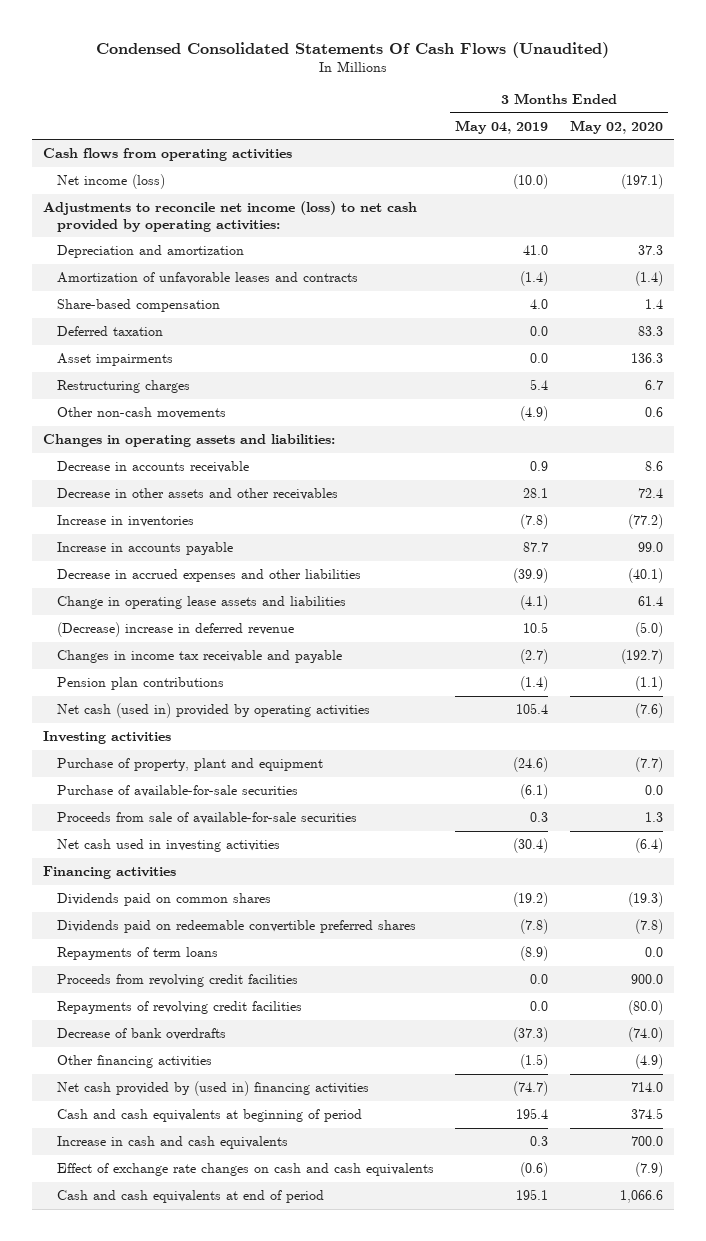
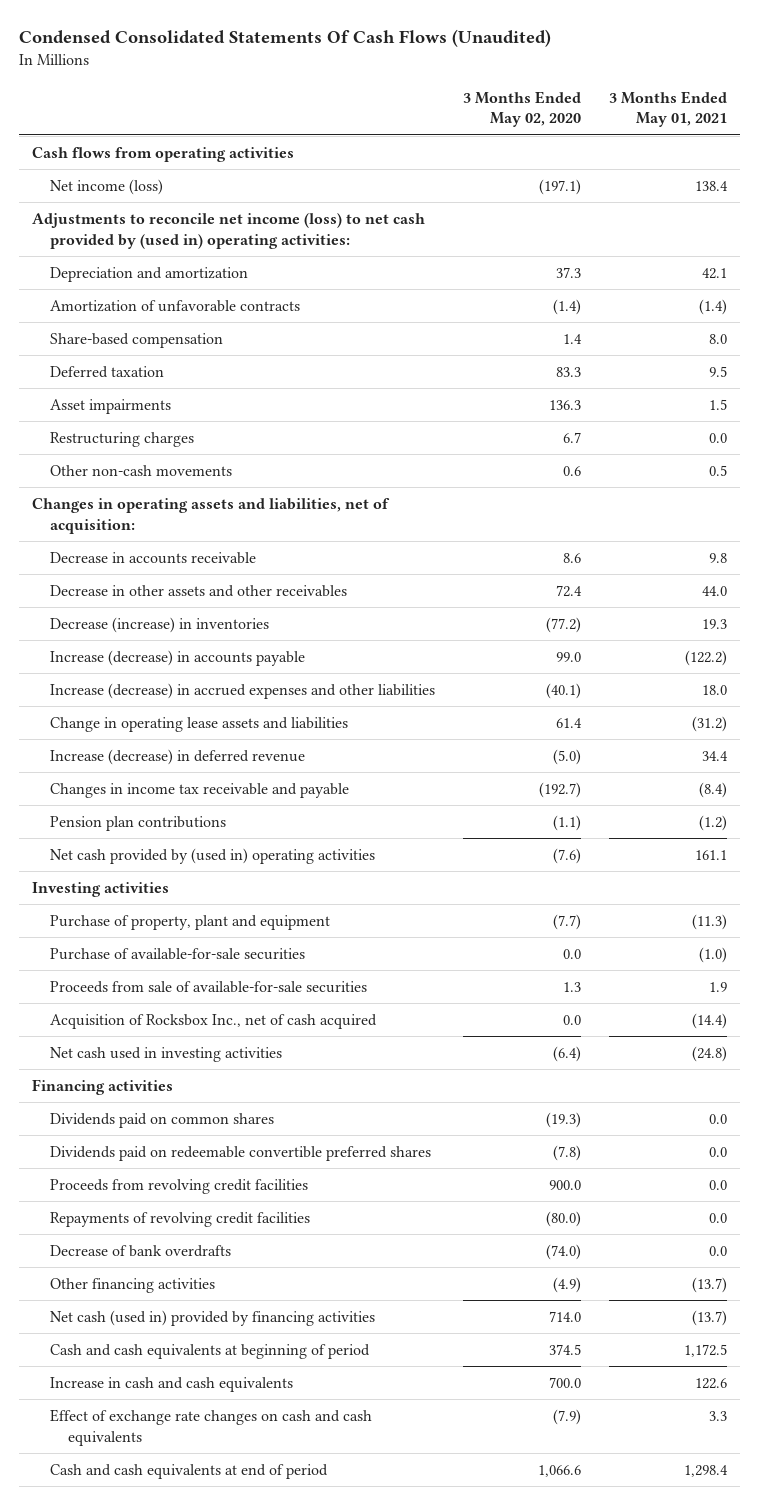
[455,119,549,134] May 04, 2019 -> none
none -> [608,90,727,128] 3 Months Ended May 01, 2021
[42,201,417,232] Adjustments to reconcile net income (loss) to net cash provided by operating activities: -> [32,212,426,249] Adjustments to reconcile net income (loss) to net cash provided by (used in) operating activities:
[56,272,358,285] Amortization of unfavorable leases and contracts -> [50,299,301,312] Amortization of unfavorable contracts
[42,434,335,448] Changes in operating assets and liabilities: -> [32,497,391,534] Changes in operating assets and liabilities, net of acquisition:
[56,515,194,528] Increase in inventories -> [50,616,270,633] Decrease (increase) in inventories
[56,542,233,556] Increase in accounts payable -> [50,649,306,666] Increase (decrease) in accounts payable
[56,569,361,583] Decrease in accrued expenses and other liabilities -> [50,682,436,699] Increase (decrease) in accrued expenses and other liabilities
[56,622,294,638] (Decrease) increase in deferred revenue -> [50,748,306,765] Increase (decrease) in deferred revenue
[56,703,370,719] Net cash (used in) provided by operating activities -> [50,847,376,864] Net cash provided by (used in) operating activities
none -> [50,1013,378,1029] Acquisition of Rocksbox Inc., net of cash acquired
[56,947,218,961] Repayments of term loans -> none
[56,1081,369,1097] Net cash provided by (used in) financing activities -> [50,1309,376,1326] Net cash (used in) provided by financing activities

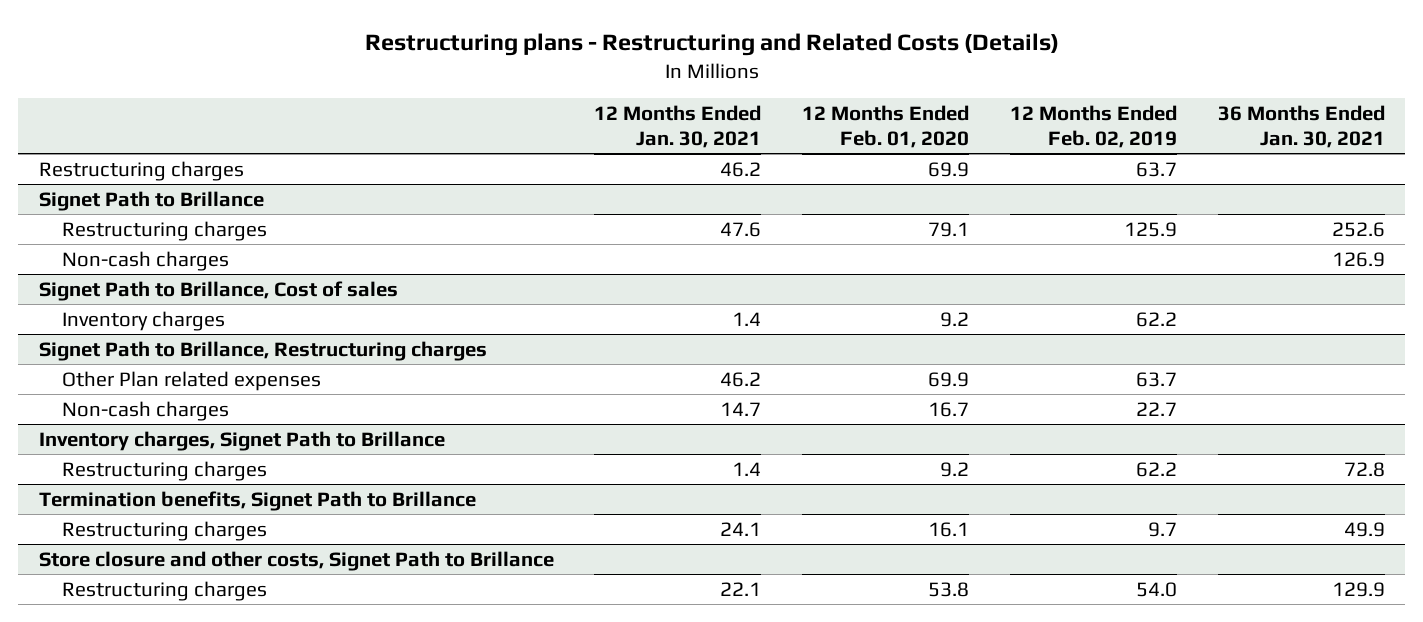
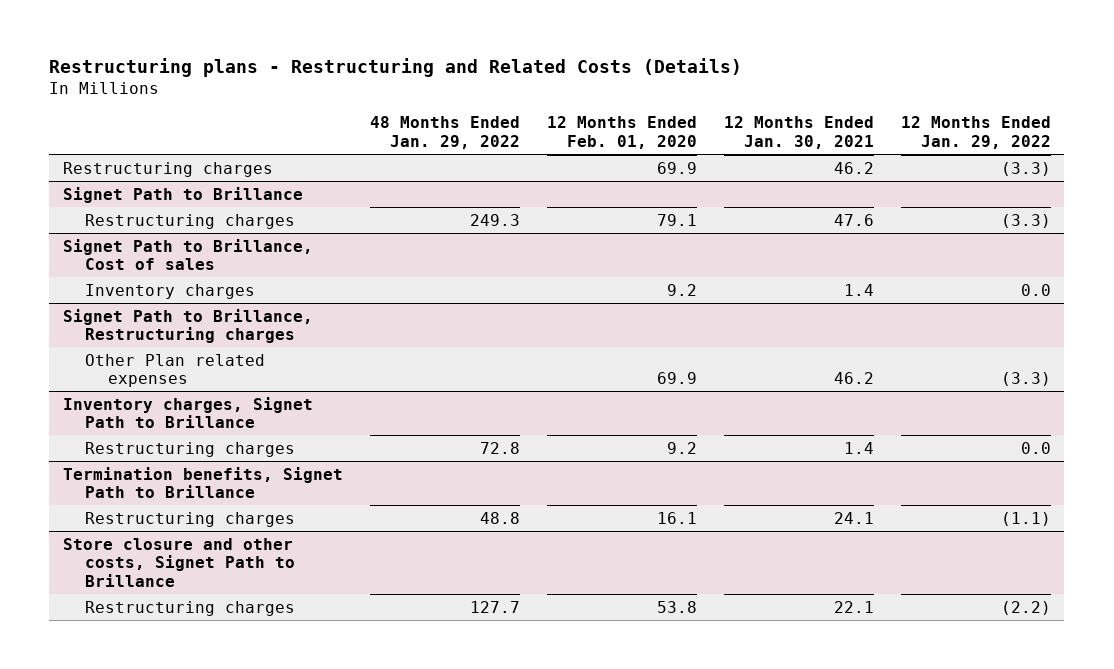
[1010,104,1178,148] 12 Months Ended Feb. 02, 2019 -> none
[1217,104,1385,148] 36 Months Ended Jan. 30, 2021 -> none
none -> [369,116,520,150] 48 Months Ended Jan. 29, 2022
none -> [900,116,1051,150] 12 Months Ended Jan. 29, 2022
[62,250,230,271] Non-cash charges -> none
[62,400,230,421] Non-cash charges -> none

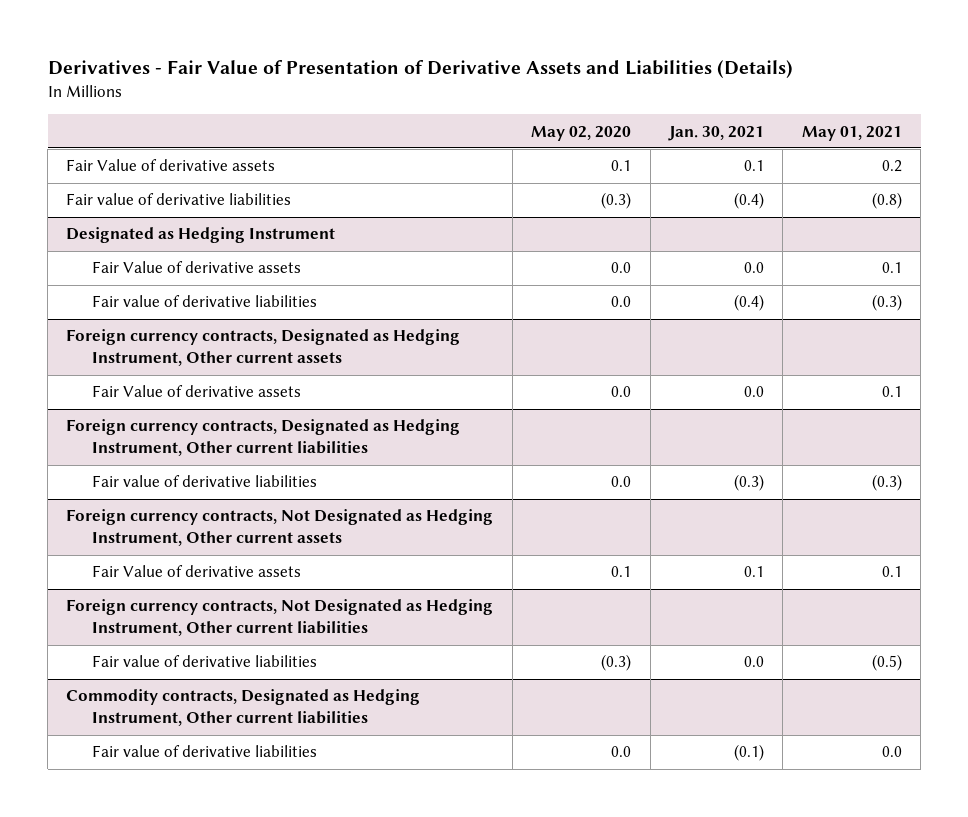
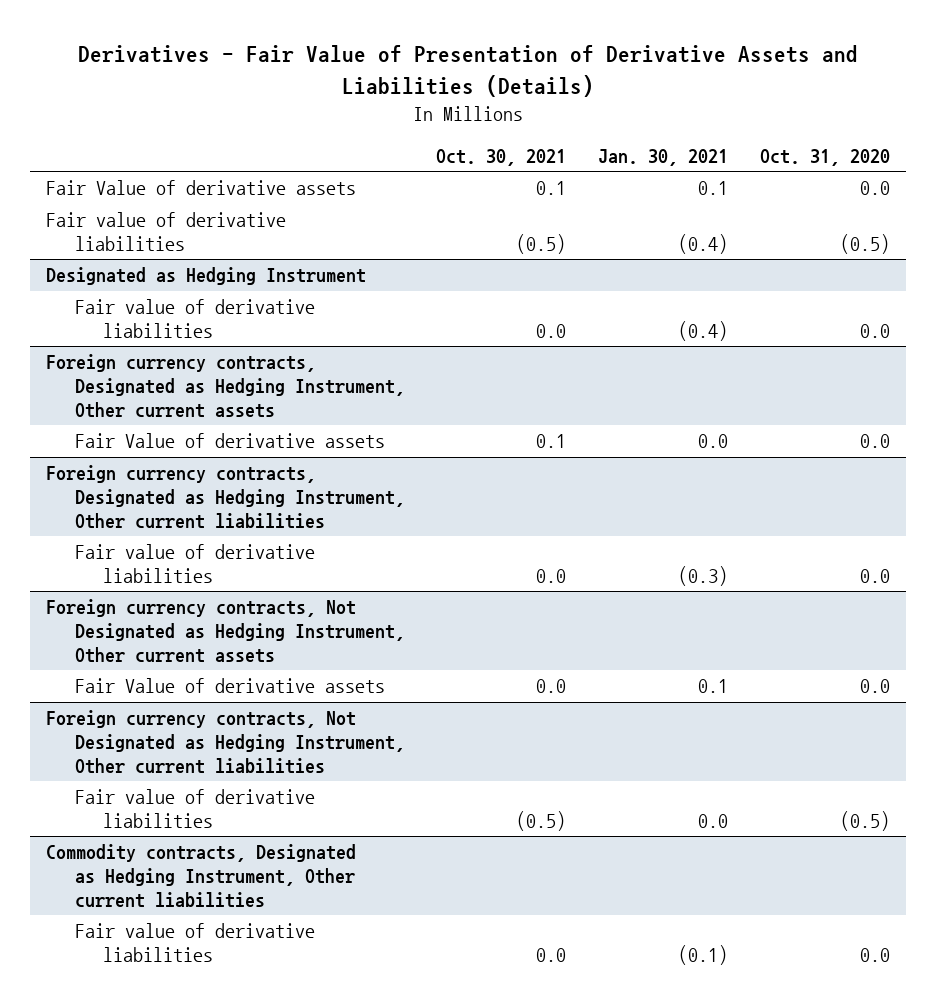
[531,125,632,141] May 02, 2020 -> none
[801,125,902,141] May 01, 2021 -> none
none -> [436,148,567,166] Oct. 30, 2021
none -> [759,148,890,166] Oct. 31, 2020
[92,261,302,274] Fair Value of derivative assets -> none

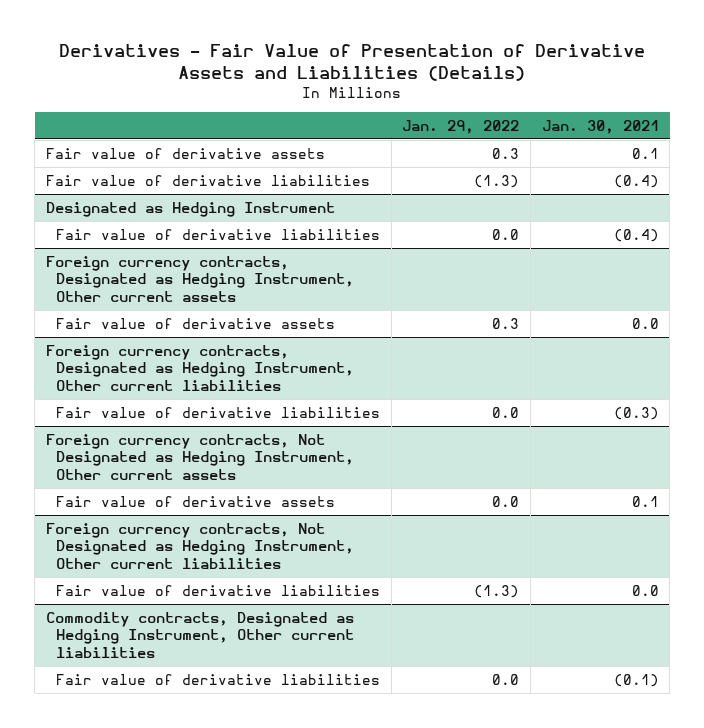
[436,148,567,166] Oct. 30, 2021 -> none
[759,148,890,166] Oct. 31, 2020 -> none
none -> [402,119,520,134] Jan. 29, 2022
[46,180,357,196] Fair Value of derivative assets -> [45,147,325,159] Fair value of derivative assets
[74,433,385,449] Fair Value of derivative assets -> [56,317,336,329] Fair value of derivative assets
[74,678,385,694] Fair Value of derivative assets -> [56,495,336,507] Fair value of derivative assets

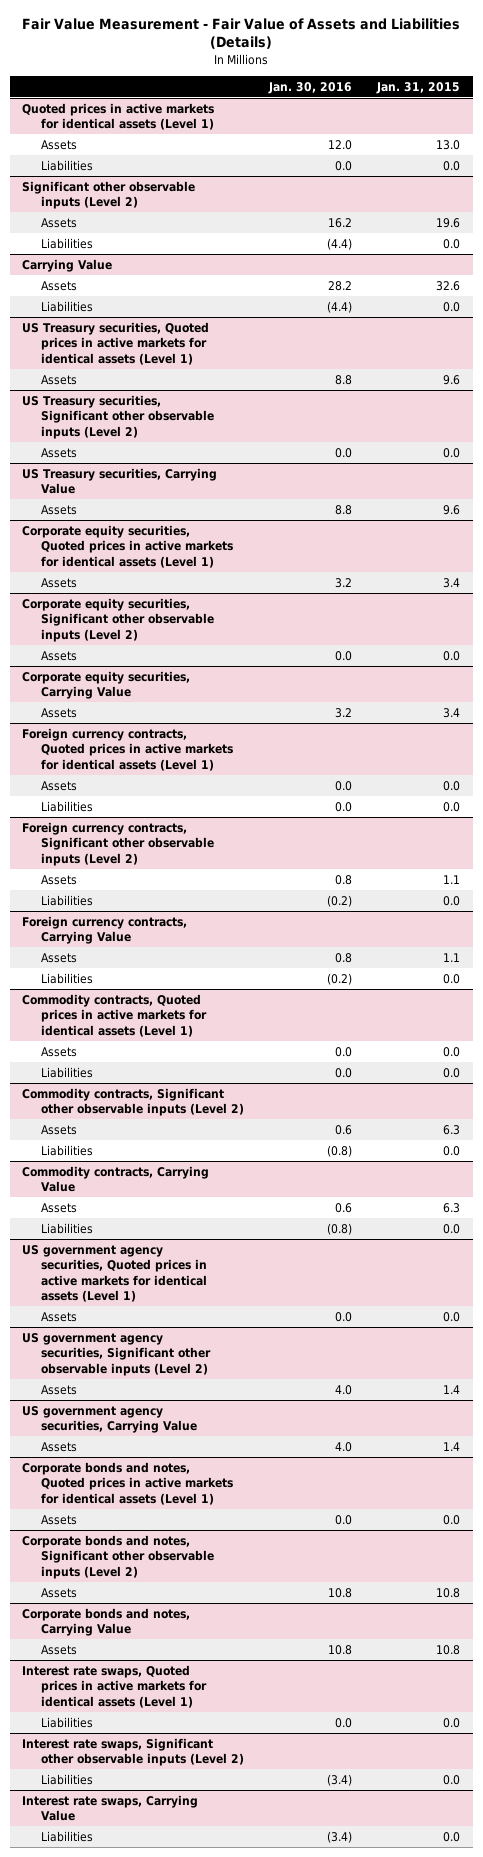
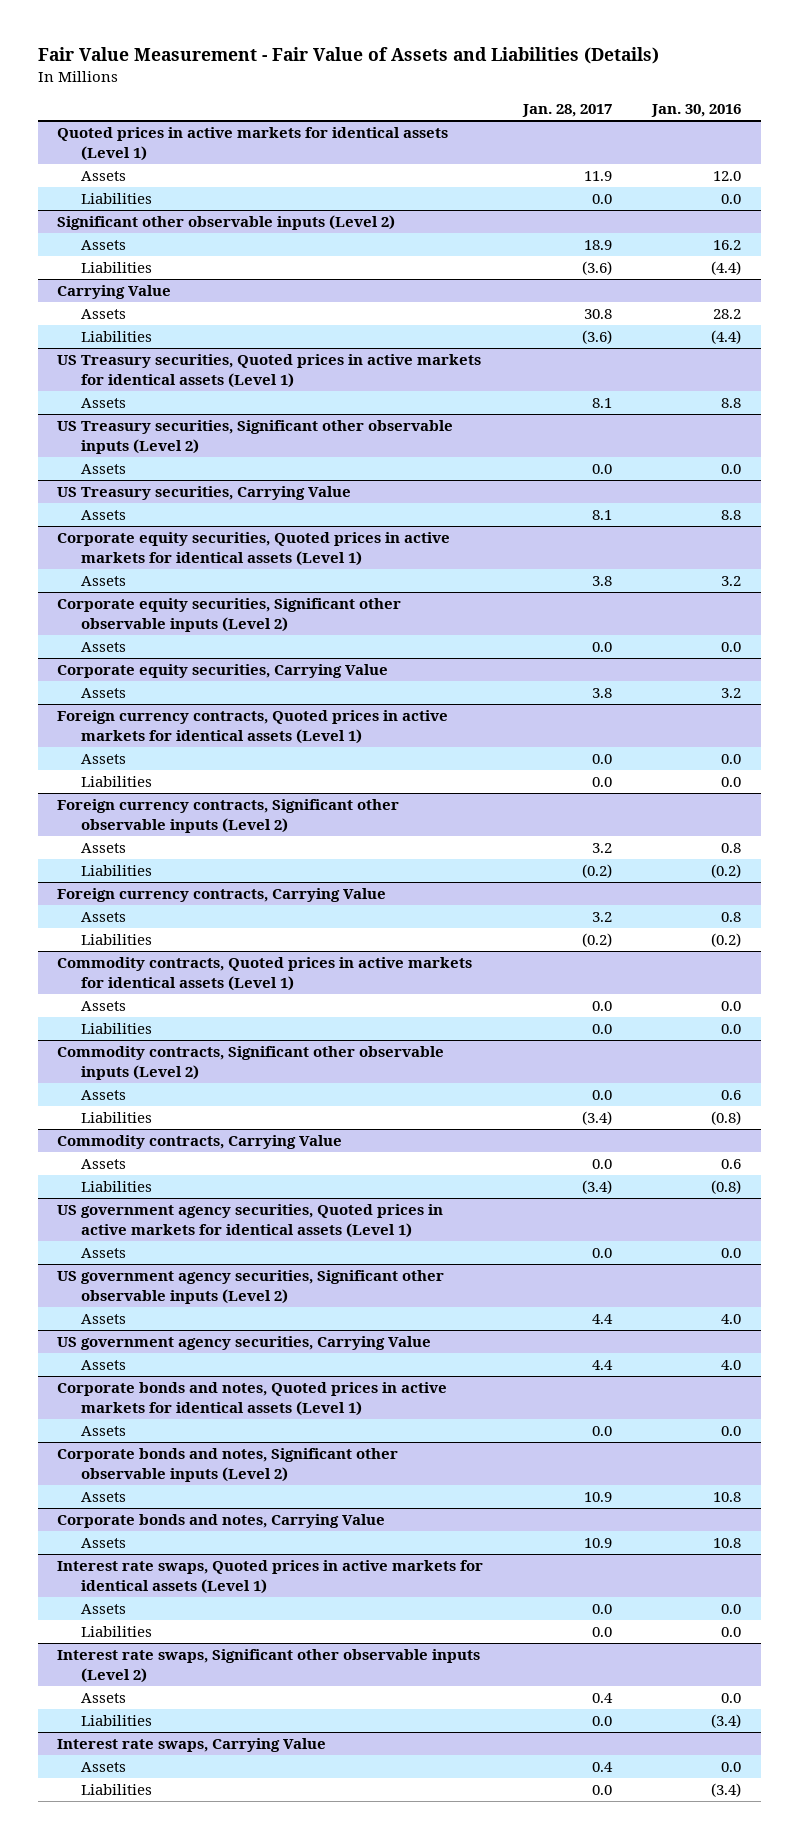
[376,81,461,94] Jan. 31, 2015 -> none
none -> [522,103,613,117] Jan. 28, 2017
none -> [80,1604,126,1615] Assets
none -> [80,1693,126,1704] Assets
none -> [80,1762,126,1773] Assets

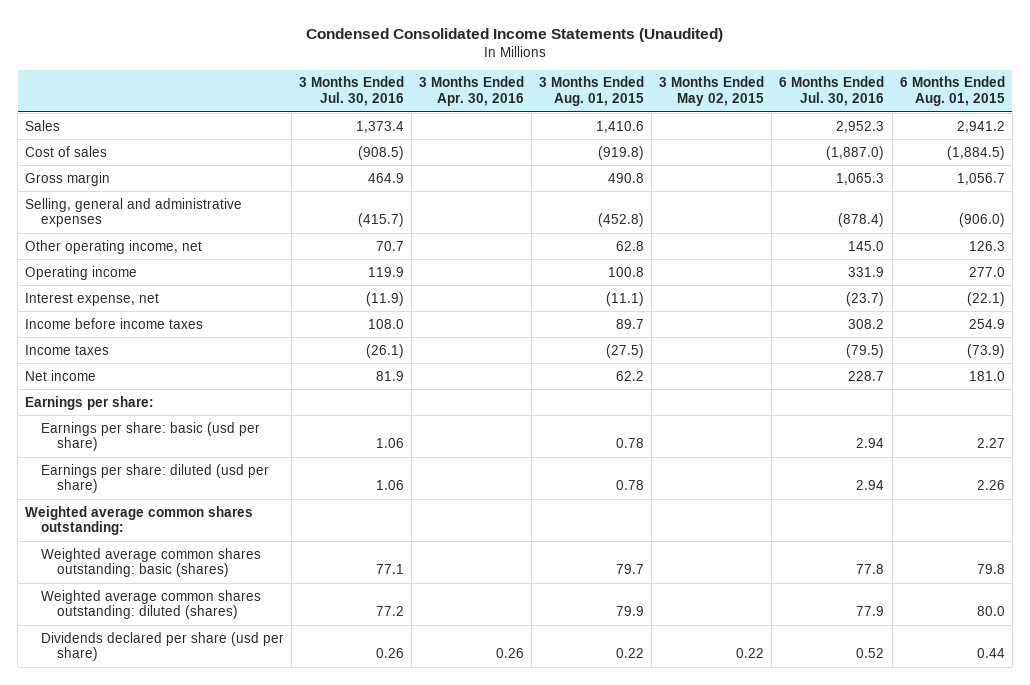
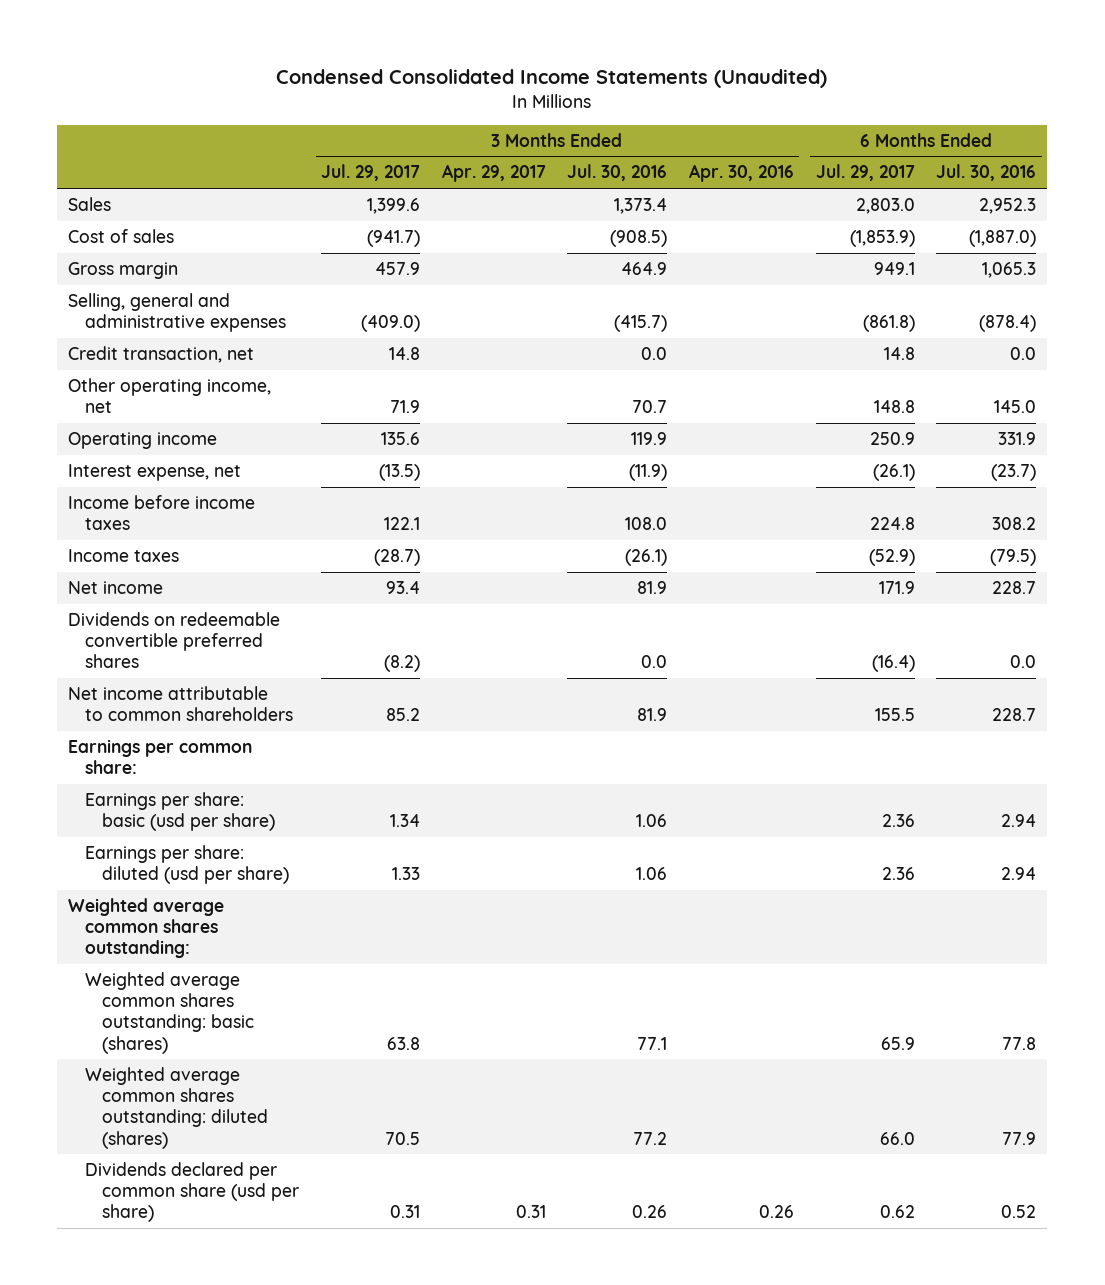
[539,76,645,107] 3 Months Ended Aug. 01, 2015 -> none
[659,76,765,107] 3 Months Ended May 02, 2015 -> none
[899,76,1005,107] 6 Months Ended Aug. 01, 2015 -> none
none -> [320,164,420,182] Jul. 29, 2017
none -> [441,164,546,183] Apr. 29, 2017
none -> [815,164,915,182] Jul. 29, 2017
none -> [68,345,255,363] Credit transaction, net
none -> [68,611,281,669] Dividends on redeemable convertible preferred shares
none -> [68,685,294,722] Net income attributable to common shareholders
[25,395,155,410] Earnings per share: -> [68,738,253,775] Earnings per common share:
[41,631,285,662] Dividends declared per share (usd per share) -> [85,1161,300,1223] Dividends declared per common share (usd per share)

